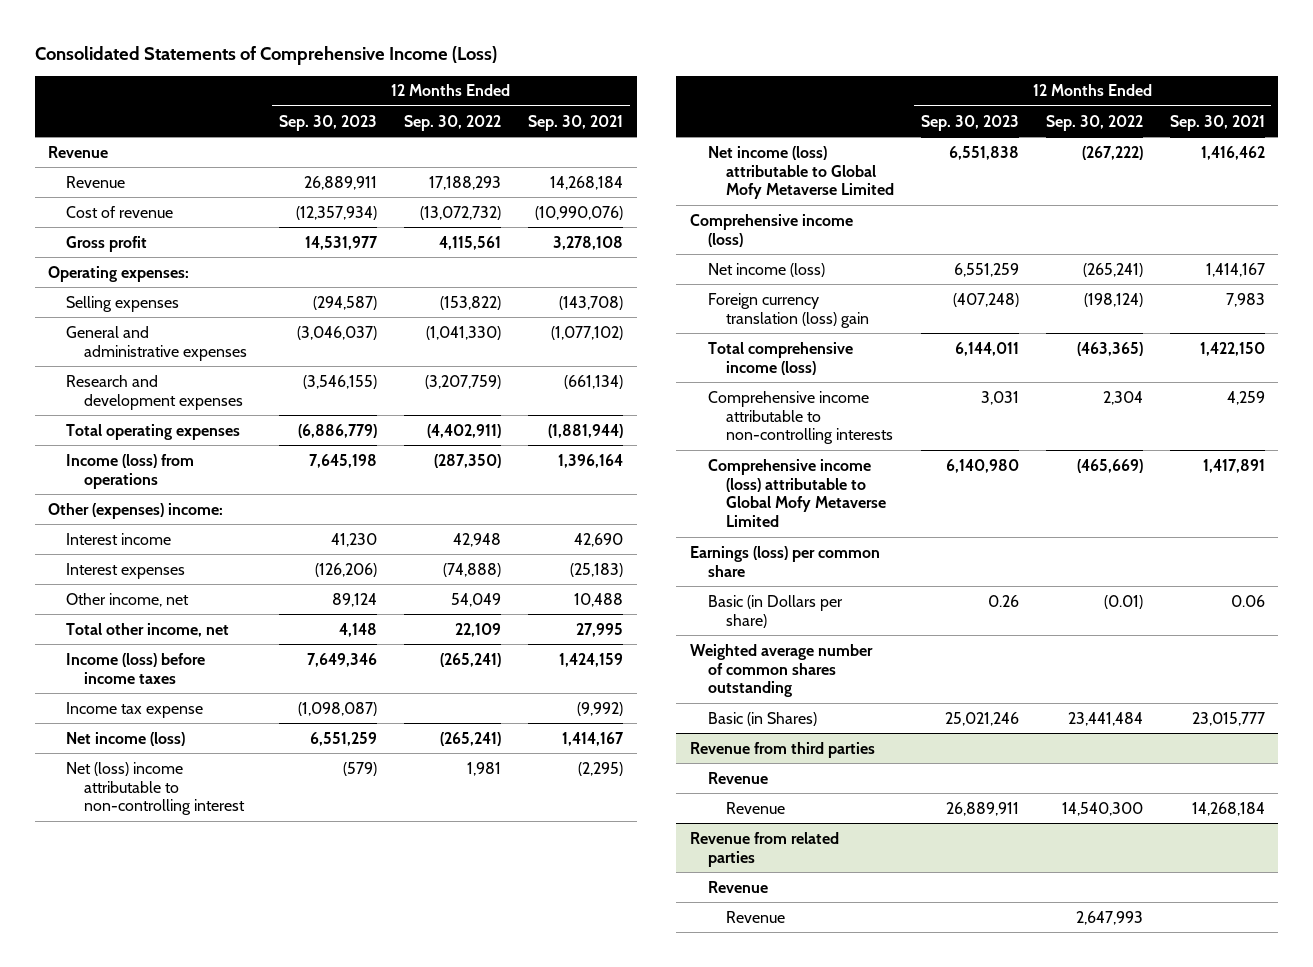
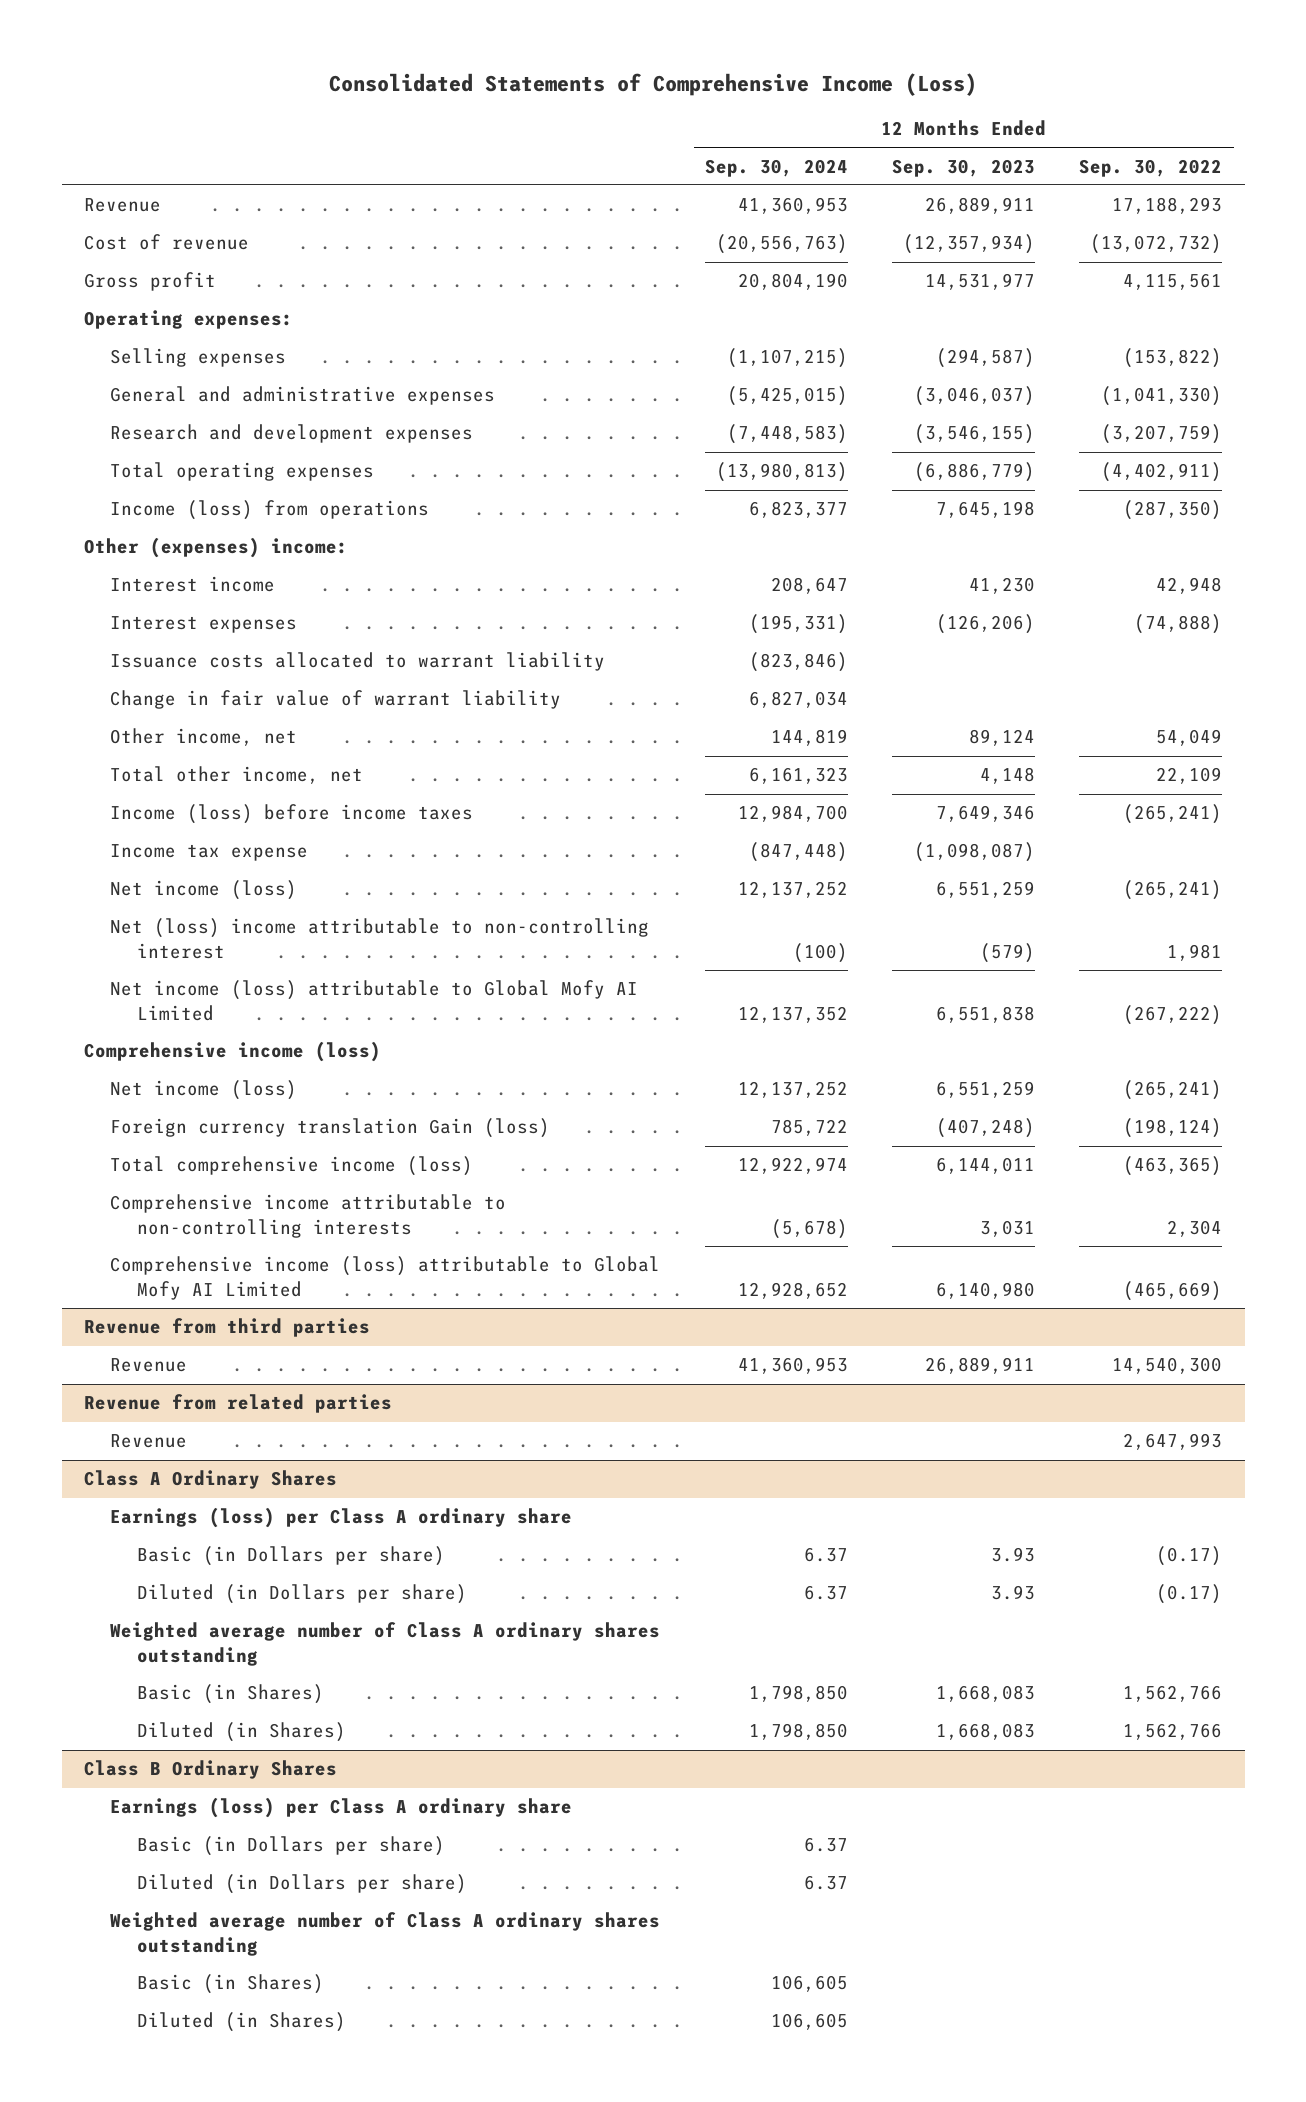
[528,114,624,131] Sep. 30, 2021 -> none
none -> [704,158,848,177] Sep. 30, 2024
[48,145,109,158] Revenue -> none
none -> [110,652,606,672] Issuance costs allocated to warrant liability
none -> [110,690,562,710] Change in fair value of warrant liability
[707,145,894,200] Net income (loss) attributable to Global Mofy Metaverse Limited -> [110,980,639,1021] Net income (loss) attributable to Global Mofy AI Limited
[707,292,869,328] Foreign currency translation (loss) gain -> [110,1118,551,1139] Foreign currency translation Gain (loss)
[689,545,880,577] Earnings (loss) per common share -> none
[707,594,843,628] Basic (in Dollars per share) -> none
[689,643,873,698] Weighted average number of common shares outstanding -> none
[707,711,817,726] Basic (in Shares) -> none
[707,458,886,528] Comprehensive income (loss) attributable to Global Mofy Metaverse Limited -> [110,1256,661,1300] Comprehensive income (loss) attributable to Global Mofy AI Limited
[707,771,768,784] Revenue -> none
[707,880,768,893] Revenue -> none
none -> [83,1470,337,1490] Class A Ordinary Shares
none -> [110,1507,573,1529] Earnings (loss) per Class A ordinary share
none -> [136,1546,445,1567] Basic (in Dollars per share)
none -> [136,1584,467,1605] Diluted (in Dollars per share)
none -> [110,1622,661,1666] Weighted average number of Class A ordinary shares outstanding
none -> [136,1684,324,1705] Basic (in Shares)
none -> [136,1722,346,1743] Diluted (in Shares)
none -> [83,1760,337,1780] Class B Ordinary Shares
none -> [110,1797,573,1819] Earnings (loss) per Class A ordinary share
none -> [136,1836,445,1857] Basic (in Dollars per share)
none -> [136,1874,467,1895] Diluted (in Dollars per share)
none -> [110,1912,661,1956] Weighted average number of Class A ordinary shares outstanding
none -> [136,1974,324,1995] Basic (in Shares)
none -> [136,2012,346,2033] Diluted (in Shares)

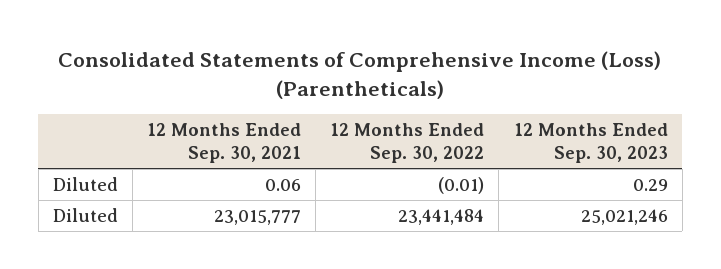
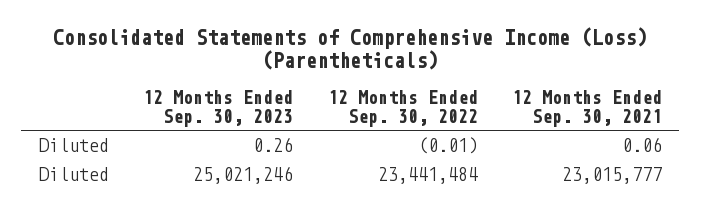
[632,178,668,191] 0.29 -> [253,137,294,153] 0.26

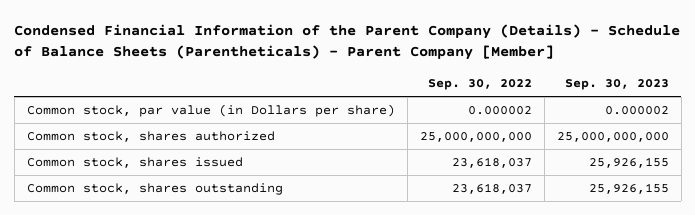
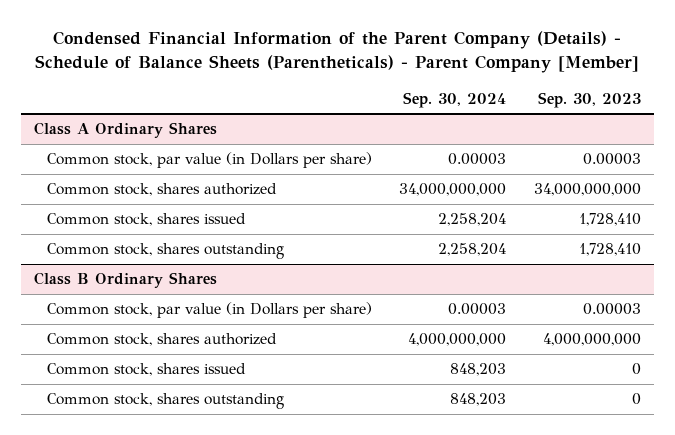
[427,79,532,91] Sep. 30, 2022 -> none
none -> [403,91,507,108] Sep. 30, 2024
none -> [34,122,218,139] Class A Ordinary Shares
[604,106,669,116] 0.000002 -> [582,153,641,166] 0.00003
[556,132,669,143] 25,000,000,000 -> [533,183,641,197] 34,000,000,000
[588,157,669,169] 25,926,155 -> [578,213,641,227] 1,728,410
[588,183,669,195] 25,926,155 -> [578,243,641,257] 1,728,410
none -> [34,272,218,289] Class B Ordinary Shares
none -> [46,302,372,319] Common stock, par value (in Dollars per share)
none -> [46,333,277,347] Common stock, shares authorized
none -> [46,363,246,377] Common stock, shares issued
none -> [46,393,284,410] Common stock, shares outstanding

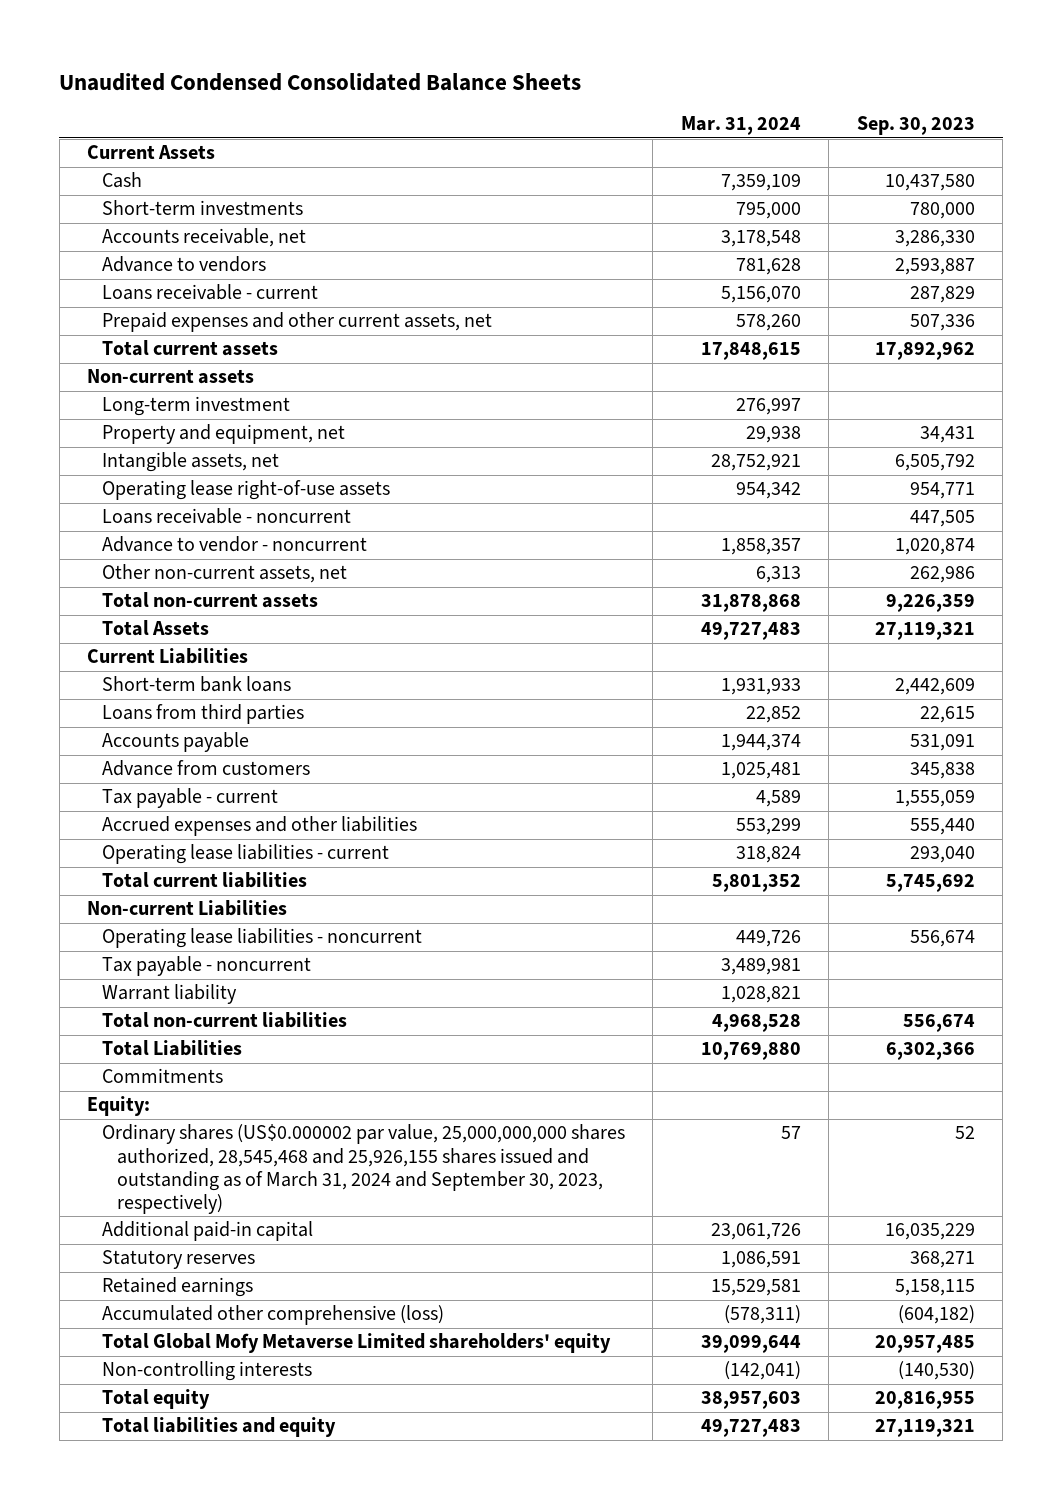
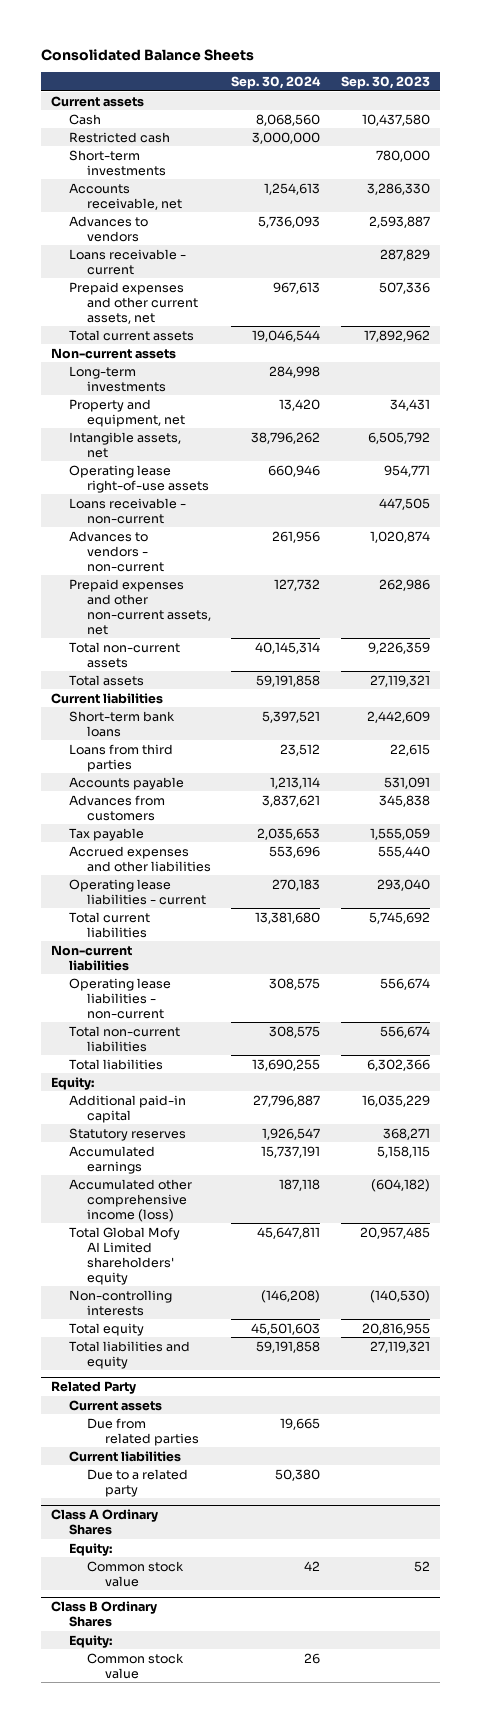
[59,73,582,92] Unaudited Condensed Consolidated Balance Sheets -> [41,49,255,62] Consolidated Balance Sheets
[680,116,801,136] Mar. 31, 2024 -> none
none -> [231,75,322,89] Sep. 30, 2024
[87,145,216,160] Current Assets -> [51,95,145,107] Current assets
none -> [69,131,171,143] Restricted cash
[102,256,267,273] Advance to vendors -> [69,215,149,242] Advances to vendors
[102,396,291,417] Long-term investment -> [69,365,166,392] Long-term investments
[102,508,352,525] Loans receivable - noncurrent -> [69,497,187,524] Loans receivable - non-current
[102,536,368,553] Advance to vendor - noncurrent -> [69,530,164,572] Advances to vendors - non-current
[102,564,348,584] Other non-current assets, net -> [69,578,211,635] Prepaid expenses and other non-current assets, net
[102,620,210,637] Total Assets -> [69,674,145,686] Total assets
[87,648,249,665] Current Liabilities -> [51,692,164,704] Current liabilities
[102,760,311,777] Advance from customers -> [69,794,166,821] Advances from customers
[102,788,279,809] Tax payable - current -> [69,827,145,841] Tax payable
[102,956,312,977] Tax payable - noncurrent -> none
[102,984,238,1005] Warrant liability -> none
[87,900,288,917] Non-current Liabilities -> [51,944,133,971] Non-current liabilities
[102,928,423,949] Operating lease liabilities - noncurrent -> [69,977,172,1019] Operating lease liabilities - non-current
[102,1068,224,1084] Commitments -> none
[102,1040,243,1057] Total Liabilities -> [69,1058,164,1070] Total liabilities
[102,1124,626,1214] Ordinary shares (US$0.000002 par value, 25,000,000,000 shares authorized, 28,545,468 and 25,926,155 shares issued and outstanding as of March 31, 2024 and September 30, 2023, respectively) -> none
[102,1277,254,1298] Retained earnings -> [69,1145,156,1174] Accumulated earnings
[102,1305,445,1326] Accumulated other comprehensive (loss) -> [69,1178,193,1222] Accumulated other comprehensive income (loss)
[102,1333,612,1354] Total Global Mofy Metaverse Limited shareholders' equity -> [69,1226,181,1285] Total Global Mofy AI Limited shareholders' equity
none -> [51,1381,137,1395] Related Party
none -> [69,1399,163,1411] Current assets
none -> [86,1417,199,1446] Due from related parties
none -> [69,1450,182,1462] Current liabilities
none -> [86,1468,188,1497] Due to a related party
none -> [51,1509,159,1536] Class A Ordinary Shares
none -> [69,1542,113,1556] Equity:
none -> [86,1560,184,1587] Common stock value
none -> [51,1601,158,1628] Class B Ordinary Shares
none -> [69,1634,113,1648] Equity:
none -> [86,1652,184,1679] Common stock value

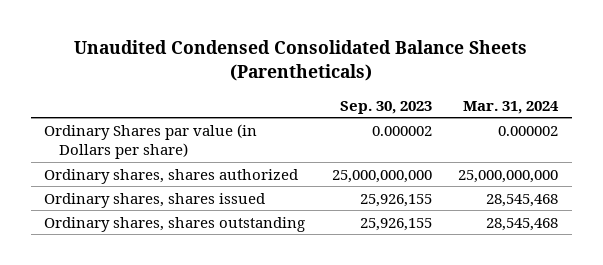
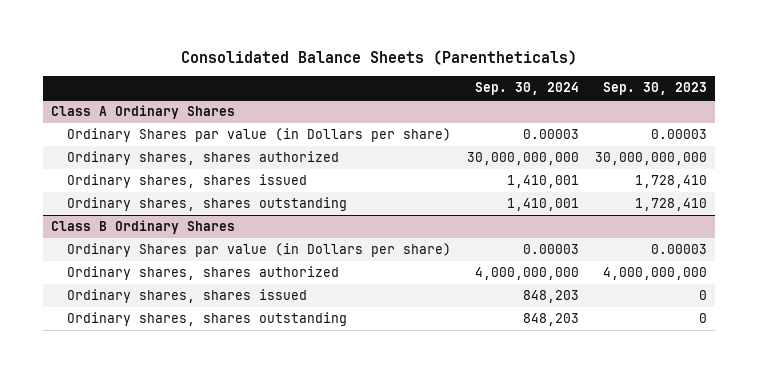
[74,40,528,82] Unaudited Condensed Consolidated Balance Sheets (Parentheticals) -> [181,50,578,66] Consolidated Balance Sheets (Parentheticals)
[463,100,560,114] Mar. 31, 2024 -> none
none -> [475,82,580,96] Sep. 30, 2024
none -> [51,105,236,120] Class A Ordinary Shares
[371,125,432,136] 0.000002 -> [651,129,708,140] 0.00003
[331,169,432,183] 25,000,000,000 -> [595,152,708,166] 30,000,000,000
[359,193,432,207] 25,926,155 -> [635,175,708,189] 1,728,410
[359,217,432,231] 25,926,155 -> [635,198,708,212] 1,728,410
none -> [51,220,236,235] Class B Ordinary Shares
none -> [67,243,452,258] Ordinary Shares par value (in Dollars per share)
none -> [67,266,340,281] Ordinary shares, shares authorized
none -> [67,289,308,304] Ordinary shares, shares issued
none -> [67,312,348,327] Ordinary shares, shares outstanding

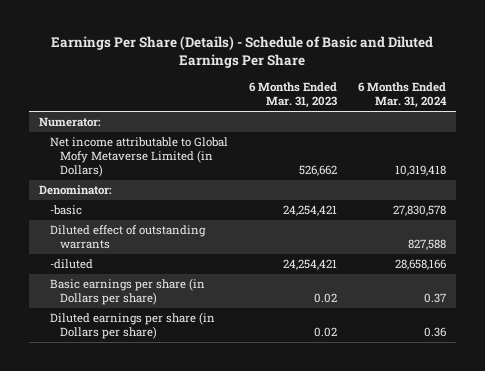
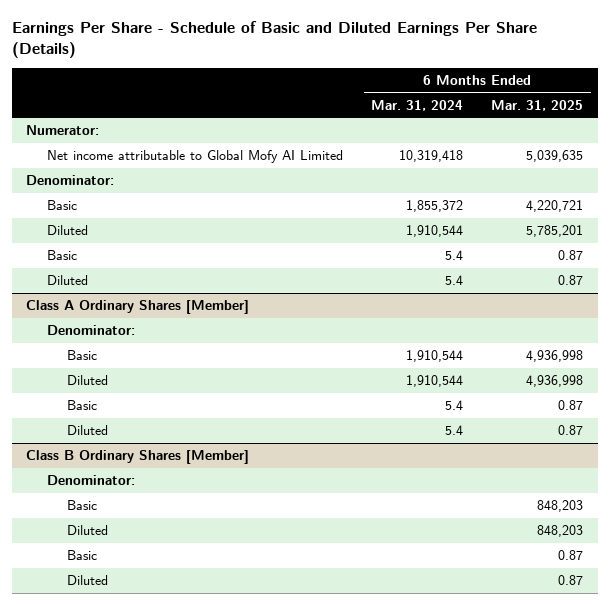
[51,36,434,69] Earnings Per Share (Details) - Schedule of Basic and Diluted Earnings Per Share -> [12,21,538,59] Earnings Per Share - Schedule of Basic and Diluted Earnings Per Share (Details)
[248,82,337,109] 6 Months Ended Mar. 31, 2023 -> none
none -> [491,99,584,111] Mar. 31, 2025
[49,137,228,178] Net income attributable to Global Mofy Metaverse Limited (in Dollars) -> [46,150,343,164] Net income attributable to Global Mofy AI Limited
[49,225,206,250] Diluted effect of outstanding warrants -> none
[49,278,205,306] Basic earnings per share (in Dollars per share) -> none
[49,312,215,340] Diluted earnings per share (in Dollars per share) -> none
[49,205,82,216] -basic -> [46,200,77,211] Basic
[392,205,446,217] 27,830,578 -> [406,200,464,213] 1,855,372
[49,259,93,270] -diluted -> [46,225,88,236] Diluted
[394,259,446,271] 28,658,166 -> [406,225,464,238] 1,910,544
none -> [46,250,77,261] Basic
none -> [46,275,88,286] Diluted
none -> [26,300,250,315] Class A Ordinary Shares [Member]
none -> [46,325,135,336] Denominator:
none -> [67,350,98,361] Basic
none -> [67,375,109,386] Diluted
none -> [67,400,98,411] Basic
none -> [67,425,109,436] Diluted
none -> [26,450,250,465] Class B Ordinary Shares [Member]
none -> [46,475,135,486] Denominator:
none -> [67,500,98,511] Basic
none -> [67,525,109,536] Diluted
none -> [67,550,98,561] Basic
none -> [67,575,109,586] Diluted

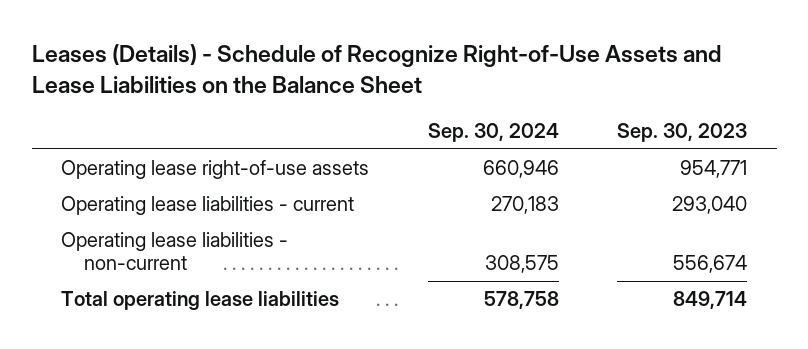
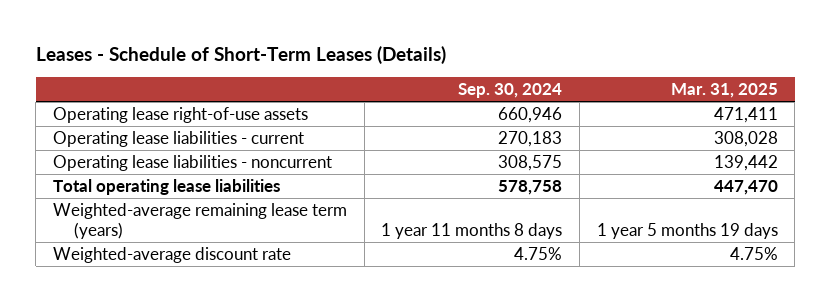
[31,44,722,95] Leases (Details) - Schedule of Recognize Right-of-Use Assets and Lease Liabilities on the Balance Sheet -> [35,46,446,65] Leases - Schedule of Short-Term Leases (Details)
[617,123,748,143] Sep. 30, 2023 -> none
none -> [670,83,778,99] Mar. 31, 2025
[60,232,288,271] Operating lease liabilities - non-current -> [53,154,333,171] Operating lease liabilities - noncurrent
none -> [53,202,348,239] Weighted-average remaining lease term (years)
none -> [53,246,292,263] Weighted-average discount rate

